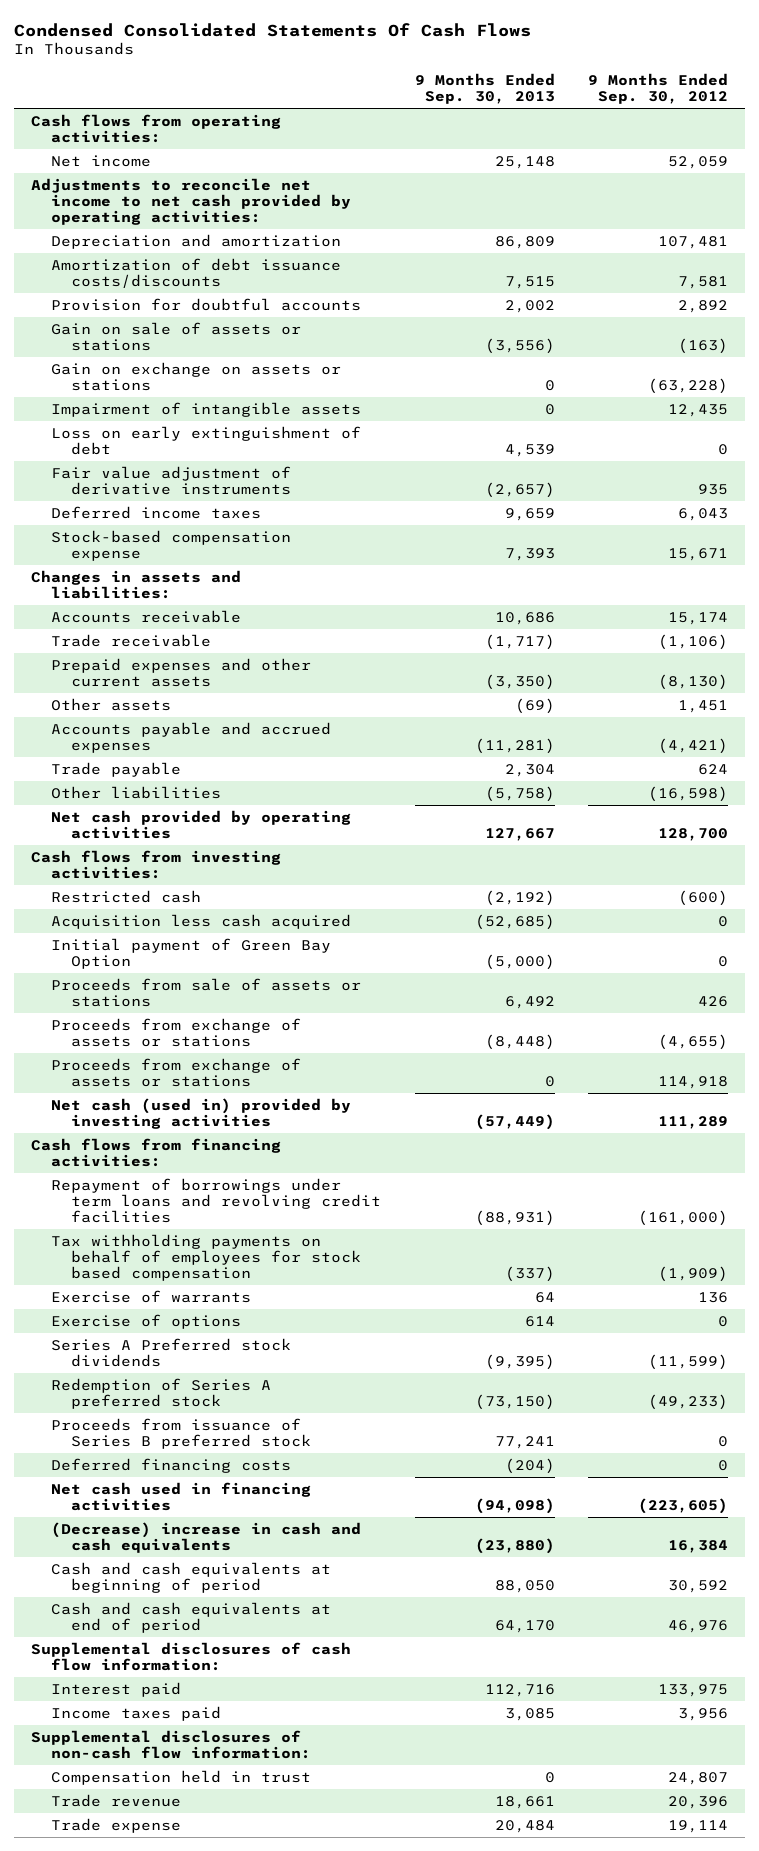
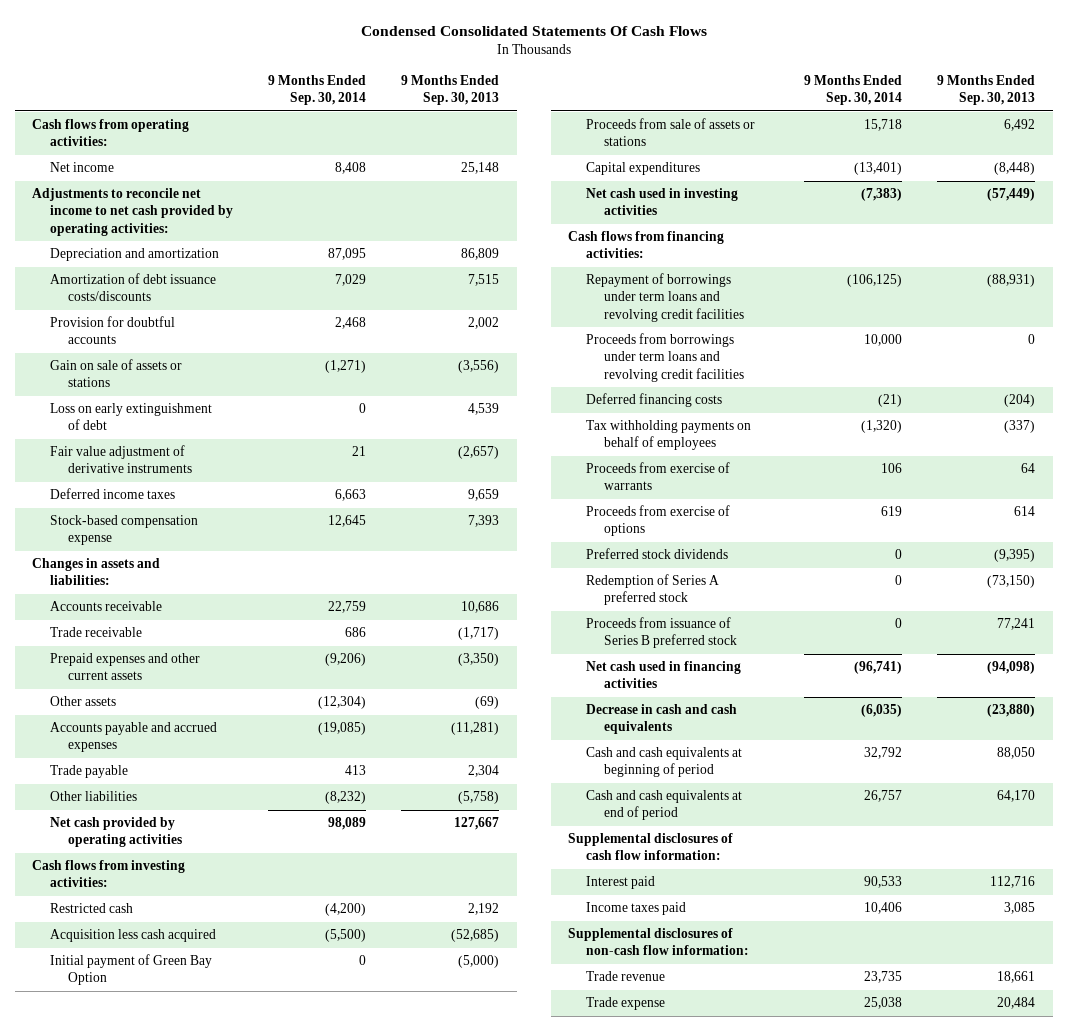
[588,72,729,105] 9 Months Ended Sep. 30, 2012 -> none
none -> [268,75,367,106] 9 Months Ended Sep. 30, 2014
[51,361,342,391] Gain on exchange on assets or stations -> none
[51,401,362,417] Impairment of intangible assets -> none
[484,889,555,906] (2,192) -> [468,903,500,916] 2,192
[51,1057,302,1087] Proceeds from exchange of assets or stations -> none
[51,1017,302,1047] Proceeds from exchange of assets or stations -> [586,162,701,176] Capital expenditures
[51,1097,352,1129] Net cash (used in) provided by investing activities -> [586,188,739,216] Net cash used in investing activities
none -> [586,333,745,382] Proceeds from borrowings under term loans and revolving credit facilities
[51,1457,292,1473] Deferred financing costs -> [586,393,723,408] Deferred financing costs
[51,1233,362,1282] Tax withholding payments on behalf of employees for stock based compensation -> [586,420,752,451] Tax withholding payments on behalf of employees
[51,1289,252,1303] Exercise of warrants -> [586,462,731,491] Proceeds from exercise of warrants
[51,1313,242,1329] Exercise of options -> [586,505,731,537] Proceeds from exercise of options
[51,1337,292,1367] Series A Preferred stock dividends -> [586,548,729,560] Preferred stock dividends
[51,1521,362,1553] (Decrease) increase in cash and cash equivalents -> [586,704,738,735] Decrease in cash and cash equivalents
[51,1769,312,1785] Compensation held in trust -> none

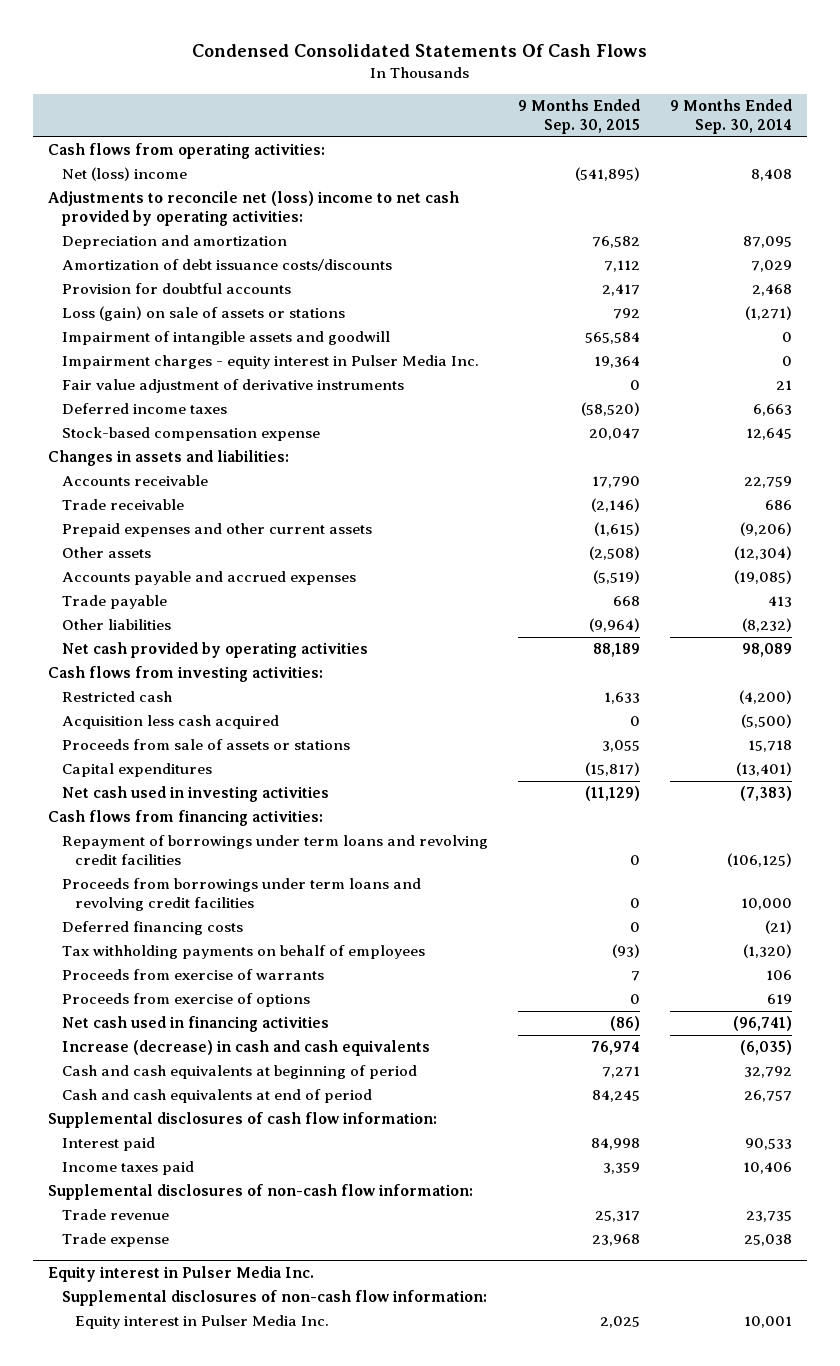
[401,75,500,106] 9 Months Ended Sep. 30, 2013 -> none
none -> [517,99,640,135] 9 Months Ended Sep. 30, 2015
[50,162,115,173] Net income -> [61,167,187,182] Net (loss) income
[32,188,234,236] Adjustments to reconcile net income to net cash provided by operating activities: -> [48,191,460,227] Adjustments to reconcile net (loss) income to net cash provided by operating activities:
[50,403,213,431] Loss on early extinguishment of debt -> none
[50,359,183,388] Gain on sale of assets or stations -> [61,306,345,322] Loss (gain) on sale of assets or stations
none -> [61,331,390,346] Impairment of intangible assets and goodwill
none -> [61,355,479,370] Impairment charges - equity interest in Pulser Media Inc.
[50,954,213,986] Initial payment of Green Bay Option -> none
[586,548,729,560] Preferred stock dividends -> none
[586,574,720,606] Redemption of Series A preferred stock -> none
[586,617,738,649] Proceeds from issuance of Series B preferred stock -> none
[586,704,738,735] Decrease in cash and cash equivalents -> [61,1040,430,1057] Increase (decrease) in cash and cash equivalents
none -> [48,1265,315,1282] Equity interest in Pulser Media Inc.
none -> [61,1290,487,1307] Supplemental disclosures of non-cash flow information:
none -> [75,1315,330,1330] Equity interest in Pulser Media Inc.

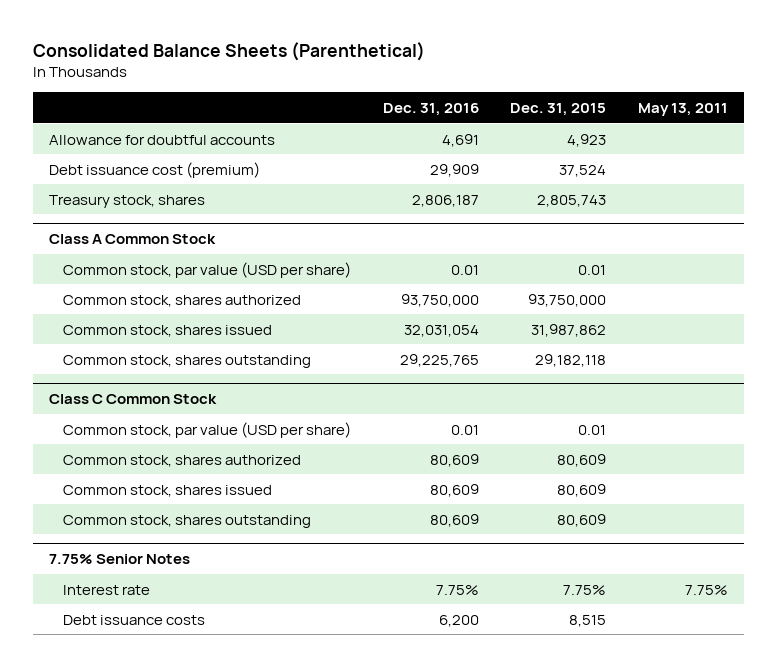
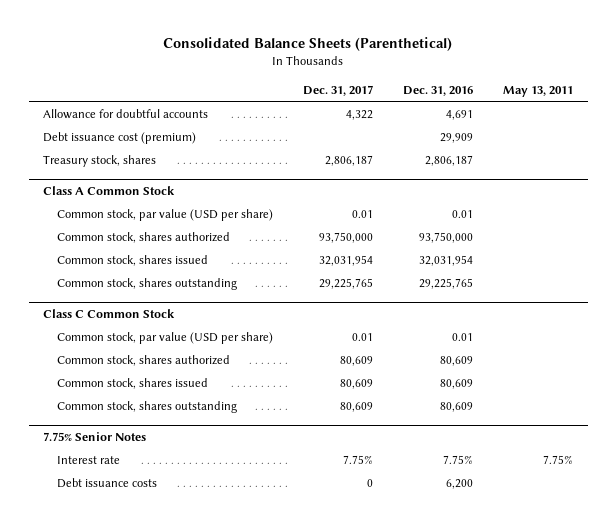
[510,102,607,116] Dec. 31, 2015 -> none
none -> [303,84,374,96] Dec. 31, 2017
[403,324,479,337] 32,031,054 -> [419,254,474,266] 32,031,954

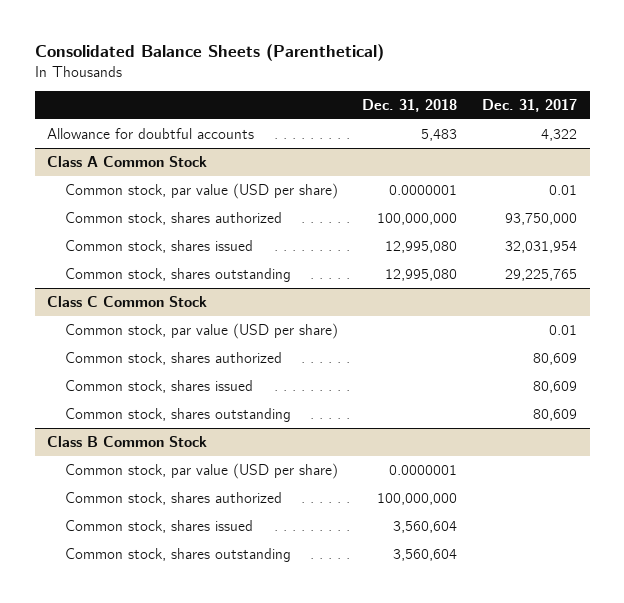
[403,85,474,96] Dec. 31, 2016 -> none
[502,85,573,97] May 13, 2011 -> none
none -> [362,98,458,112] Dec. 31, 2018
[43,131,197,144] Debt issuance cost (premium) -> none
[43,154,157,167] Treasury stock, shares -> none
[43,431,147,441] 7.75% Senior Notes -> none
[57,455,121,464] Interest rate -> none
[57,477,158,488] Debt issuance costs -> none
none -> [47,435,208,447] Class B Common Stock
none -> [64,462,338,479] Common stock, par value (USD per share)
none -> [64,491,282,505] Common stock, shares authorized
none -> [64,519,253,533] Common stock, shares issued
none -> [64,547,291,562] Common stock, shares outstanding

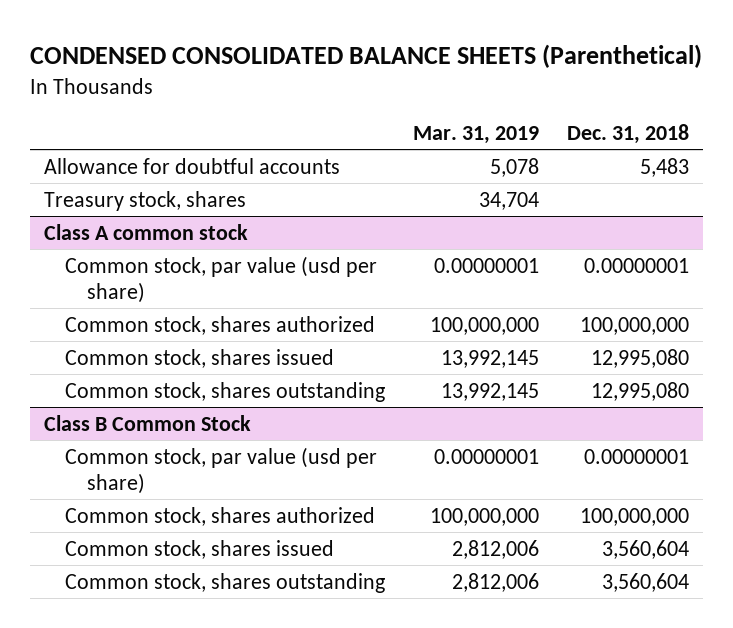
[34,44,384,62] Consolidated Balance Sheets (Parenthetical) -> [29,43,702,68] CONDENSED CONSOLIDATED BALANCE SHEETS (Parenthetical)
[482,98,578,112] Dec. 31, 2017 -> none
none -> [413,125,540,144] Mar. 31, 2019
none -> [43,190,246,211] Treasury stock, shares
[47,155,208,167] Class A Common Stock -> [43,223,248,240] Class A common stock
[64,182,338,199] Common stock, par value (USD per share) -> [65,255,378,304] Common stock, par value (usd per share)
[389,184,458,195] 0.0000001 -> [584,257,690,273] 0.00000001
[47,295,208,307] Class C Common Stock -> none
[64,322,338,339] Common stock, par value (USD per share) -> none
[64,351,282,365] Common stock, shares authorized -> none
[64,379,253,393] Common stock, shares issued -> none
[64,407,291,422] Common stock, shares outstanding -> none
[64,462,338,479] Common stock, par value (USD per share) -> [65,446,378,495] Common stock, par value (usd per share)
[389,464,458,475] 0.0000001 -> [584,448,690,464] 0.00000001

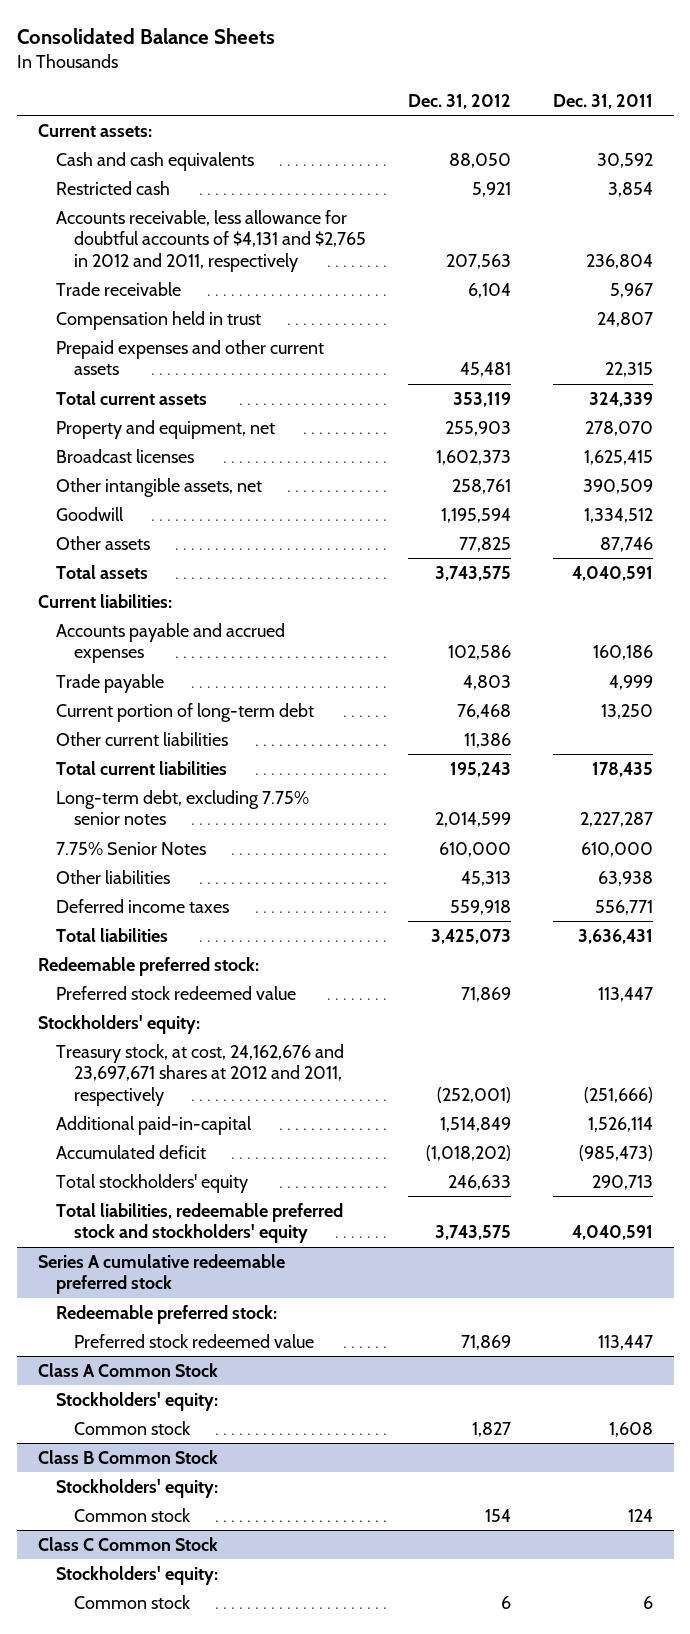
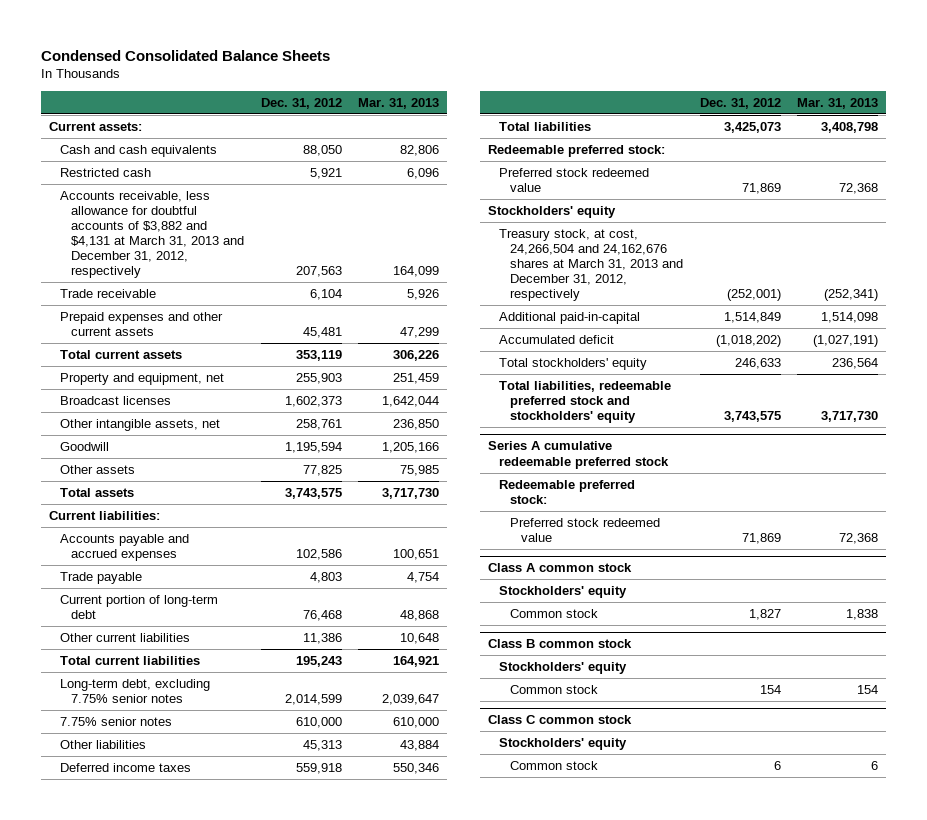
[16,28,275,45] Consolidated Balance Sheets -> [40,49,330,61] Condensed Consolidated Balance Sheets
[552,93,653,109] Dec. 31, 2011 -> none
none -> [358,97,440,109] Mar. 31, 2013
[55,209,366,272] Accounts receivable, less allowance for doubtful accounts of $4,131 and $2,765 in 2012 and 2011, respectively -> [60,190,245,279] Accounts receivable, less allowance for doubtful accounts of $3,882 and $4,131 at March 31, 2013 and December 31, 2012, respectively
[55,310,261,330] Compensation held in trust -> none
[55,841,206,855] 7.75% Senior Notes -> [60,716,173,726] 7.75% senior notes
[37,1014,200,1034] Stockholders' equity: -> [487,205,616,218] Stockholders' equity
[55,1043,344,1106] Treasury stock, at cost, 24,162,676 and 23,697,671 shares at 2012 and 2011, respectively -> [499,228,684,302] Treasury stock, at cost, 24,266,504 and 24,162,676 shares at March 31, 2013 and December 31, 2012, respectively
[37,1362,218,1377] Class A Common Stock -> [487,563,632,573] Class A common stock
[55,1391,218,1411] Stockholders' equity: -> [499,585,628,598] Stockholders' equity
[37,1449,218,1464] Class B Common Stock -> [487,639,632,649] Class B common stock
[55,1478,218,1498] Stockholders' equity: -> [499,661,628,674] Stockholders' equity
[37,1536,218,1551] Class C Common Stock -> [487,715,632,725] Class C common stock
[55,1565,218,1585] Stockholders' equity: -> [499,737,628,750] Stockholders' equity

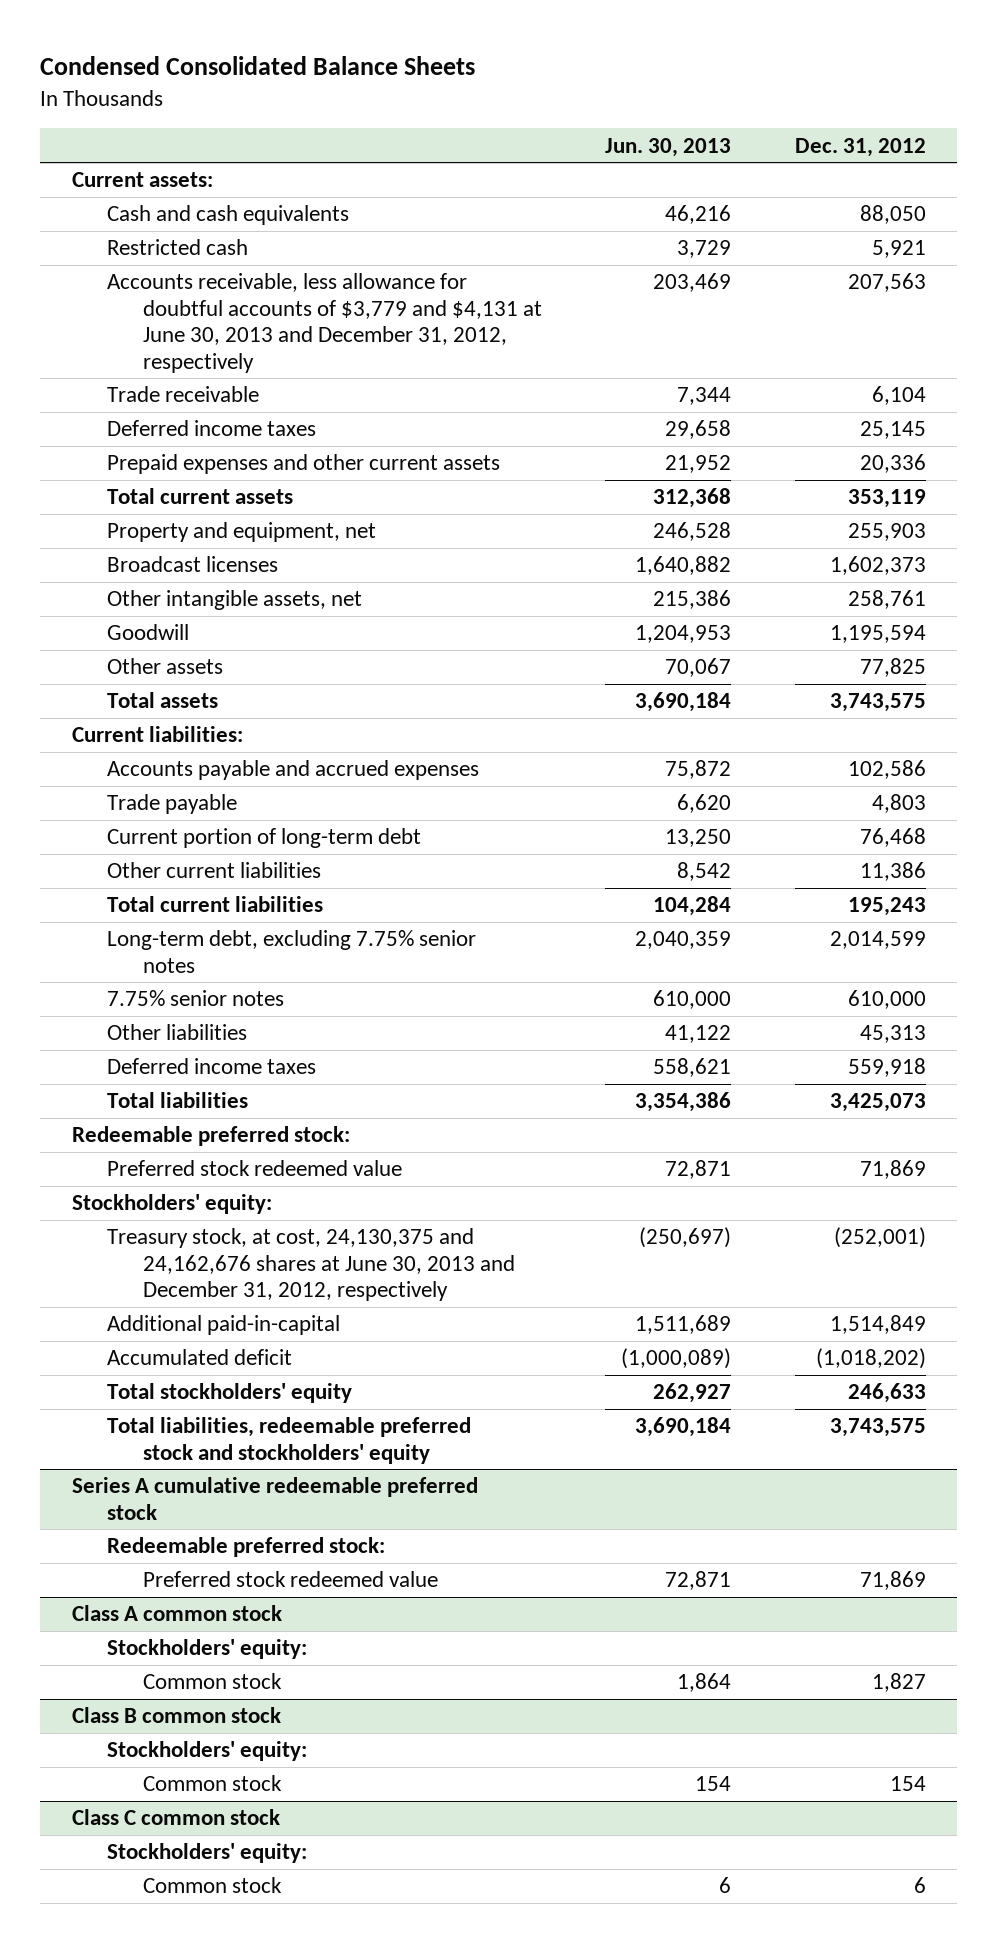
[358,97,440,109] Mar. 31, 2013 -> none
none -> [605,137,732,157] Jun. 30, 2013
[60,190,245,279] Accounts receivable, less allowance for doubtful accounts of $3,882 and $4,131 at March 31, 2013 and December 31, 2012, respectively -> [107,273,542,373] Accounts receivable, less allowance for doubtful accounts of $3,779 and $4,131 at June 30, 2013 and December 31, 2012, respectively
none -> [107,420,317,437] Deferred income taxes
[302,326,342,338] 45,481 -> [859,454,926,474] 20,336
[487,205,616,218] Stockholders' equity -> [72,1194,273,1215] Stockholders' equity:
[499,228,684,302] Treasury stock, at cost, 24,266,504 and 24,162,676 shares at March 31, 2013 and December 31, 2012, respectively -> [107,1228,515,1302] Treasury stock, at cost, 24,130,375 and 24,162,676 shares at June 30, 2013 and December 31, 2012, respectively
[499,585,628,598] Stockholders' equity -> [107,1639,308,1660] Stockholders' equity:
[499,661,628,674] Stockholders' equity -> [107,1741,308,1762] Stockholders' equity:
[499,737,628,750] Stockholders' equity -> [107,1843,308,1864] Stockholders' equity:

